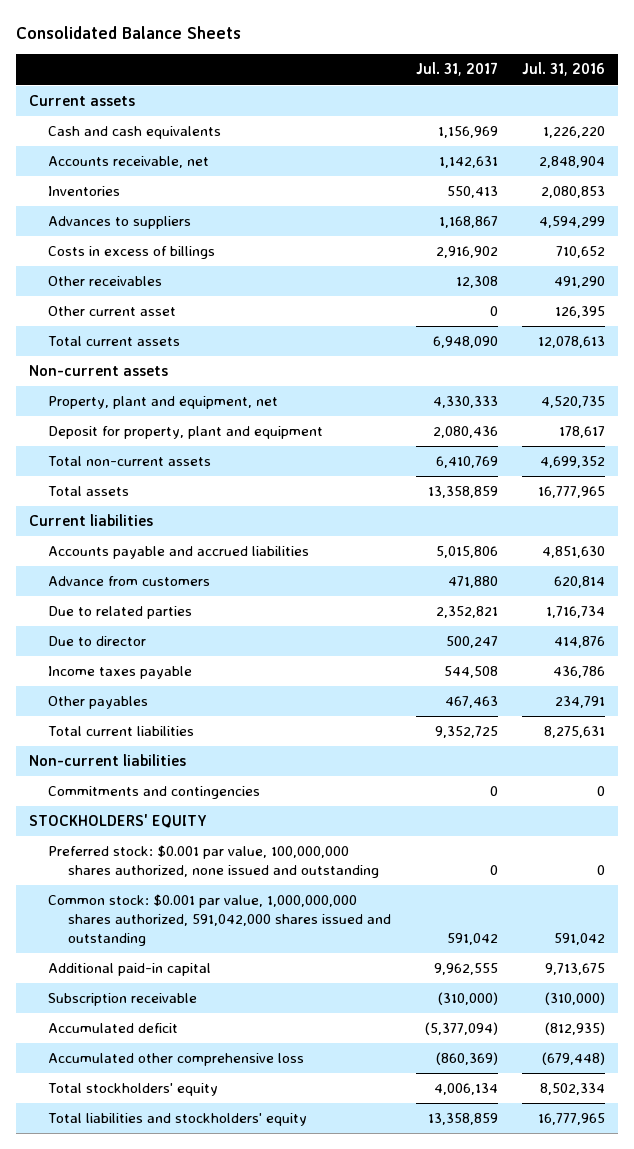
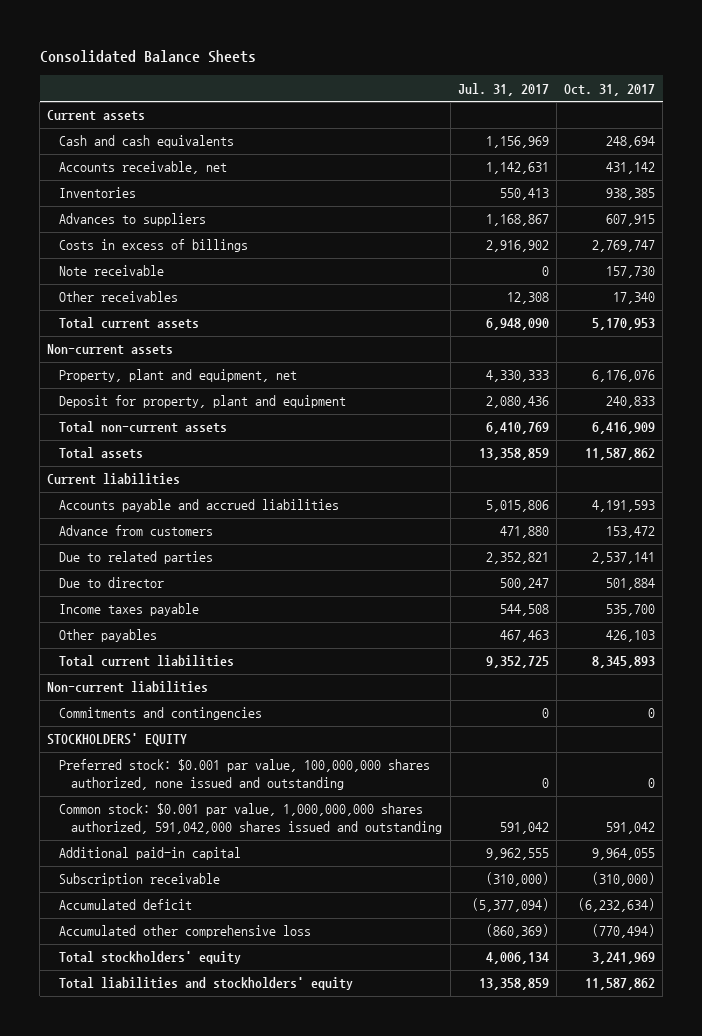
[522,62,606,77] Jul. 31, 2016 -> none
none -> [564,83,656,96] Oct. 31, 2017
none -> [59,265,165,277] Note receivable
[48,306,177,317] Other current asset -> none

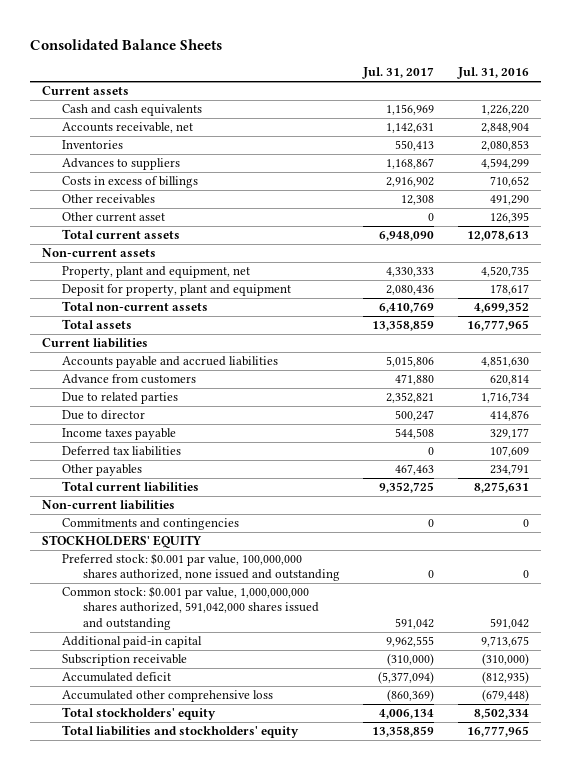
[564,83,656,96] Oct. 31, 2017 -> none
none -> [457,67,530,80] Jul. 31, 2016
[59,265,165,277] Note receivable -> none
none -> [62,212,166,223] Other current asset
none -> [62,446,182,457] Deferred tax liabilities

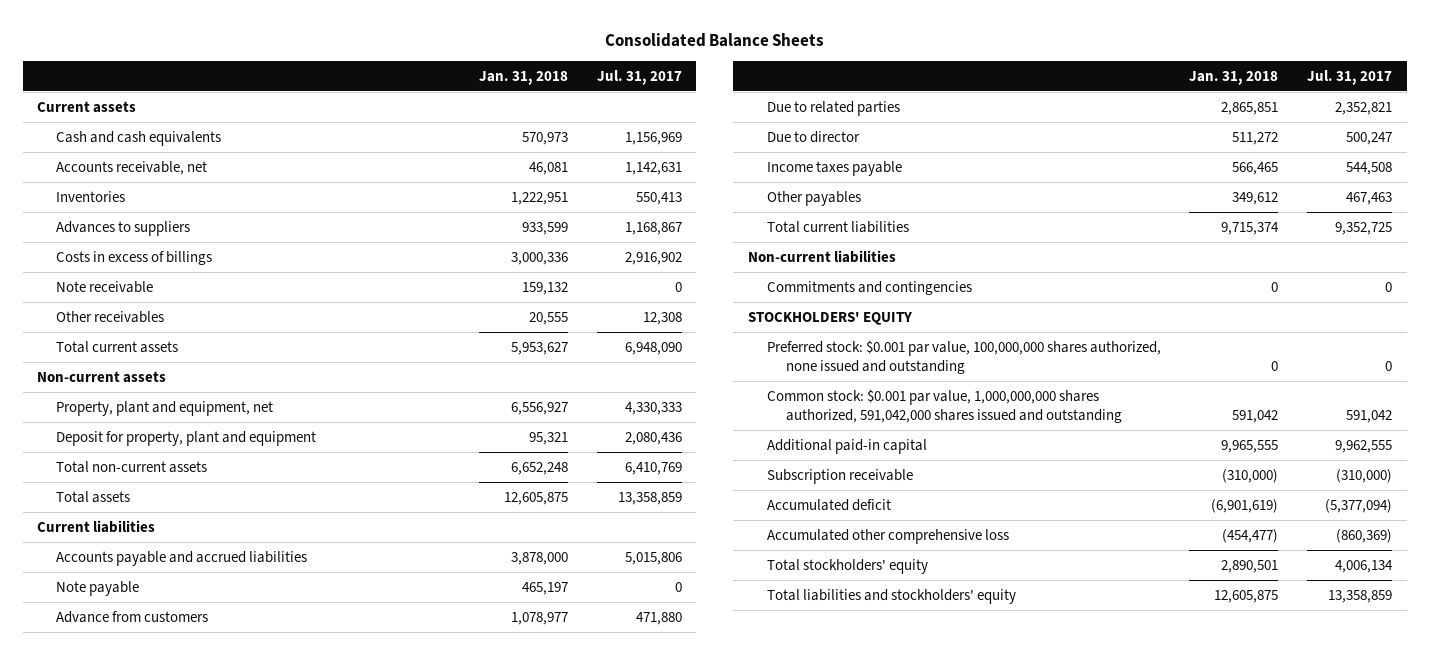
[457,67,530,80] Jul. 31, 2016 -> none
none -> [478,70,568,85] Jan. 31, 2018
none -> [56,281,154,294] Note receivable
[62,212,166,223] Other current asset -> none
none -> [56,581,140,597] Note payable
[62,446,182,457] Deferred tax liabilities -> none

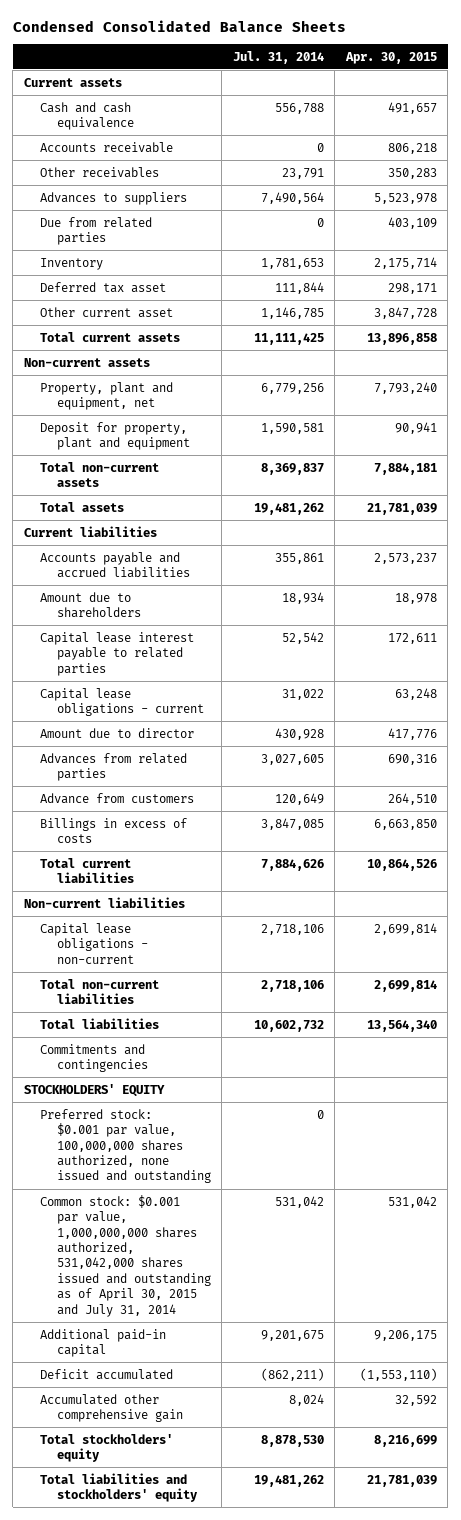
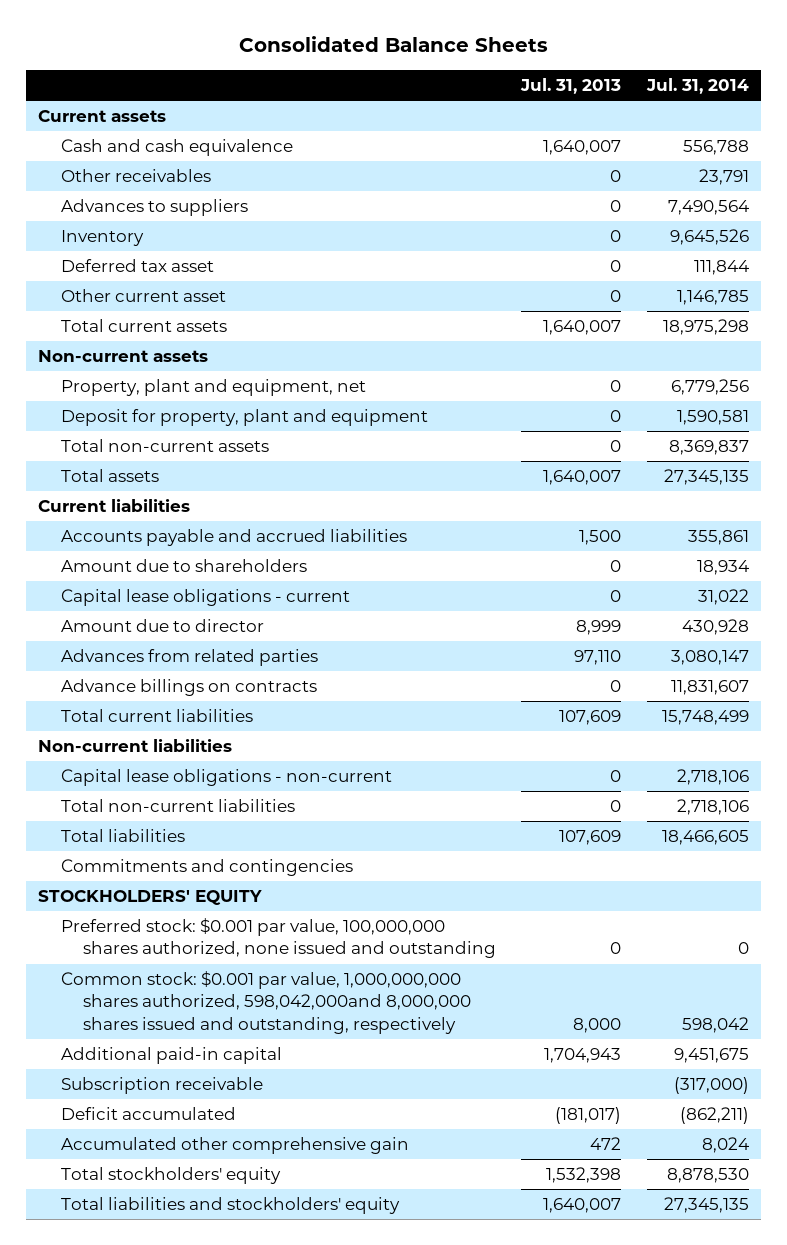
[12,19,346,32] Condensed Consolidated Balance Sheets -> [238,36,548,53] Consolidated Balance Sheets
[344,51,437,64] Apr. 30, 2015 -> none
none -> [520,77,622,94] Jul. 31, 2013
[40,141,174,153] Accounts receivable -> none
[40,216,153,246] Due from related parties -> none
[260,257,324,269] 1,781,653 -> [669,229,749,246] 9,645,526
[253,332,324,345] 11,111,425 -> [662,319,749,336] 18,975,298
[253,502,324,515] 19,481,262 -> [663,469,749,486] 27,345,135
[40,631,195,676] Capital lease interest payable to related parties -> none
[40,792,195,804] Advance from customers -> none
[40,817,188,844] Billings in excess of costs -> none
[260,753,324,765] 3,027,605 -> [670,650,749,666] 3,080,147
none -> [60,679,317,697] Advance billings on contracts
[260,858,324,871] 7,884,626 -> [661,710,749,726] 15,748,499
[253,1019,324,1032] 10,602,732 -> [661,830,749,846] 18,466,605
[40,1194,211,1317] Common stock: $0.001 par value, 1,000,000,000 shares authorized, 531,042,000 shares issued and outstanding as of April 30, 2015 and July 31, 2014 -> [60,971,472,1034] Common stock: $0.001 par value, 1,000,000,000 shares authorized, 598,042,000and 8,000,000 shares issued and outstanding, respectively
[274,1195,324,1208] 531,042 -> [681,1016,749,1033] 598,042
[260,1329,324,1341] 9,201,675 -> [673,1048,749,1064] 9,451,675
none -> [60,1077,263,1095] Subscription receivable
[253,1474,324,1487] 19,481,262 -> [663,1197,749,1214] 27,345,135

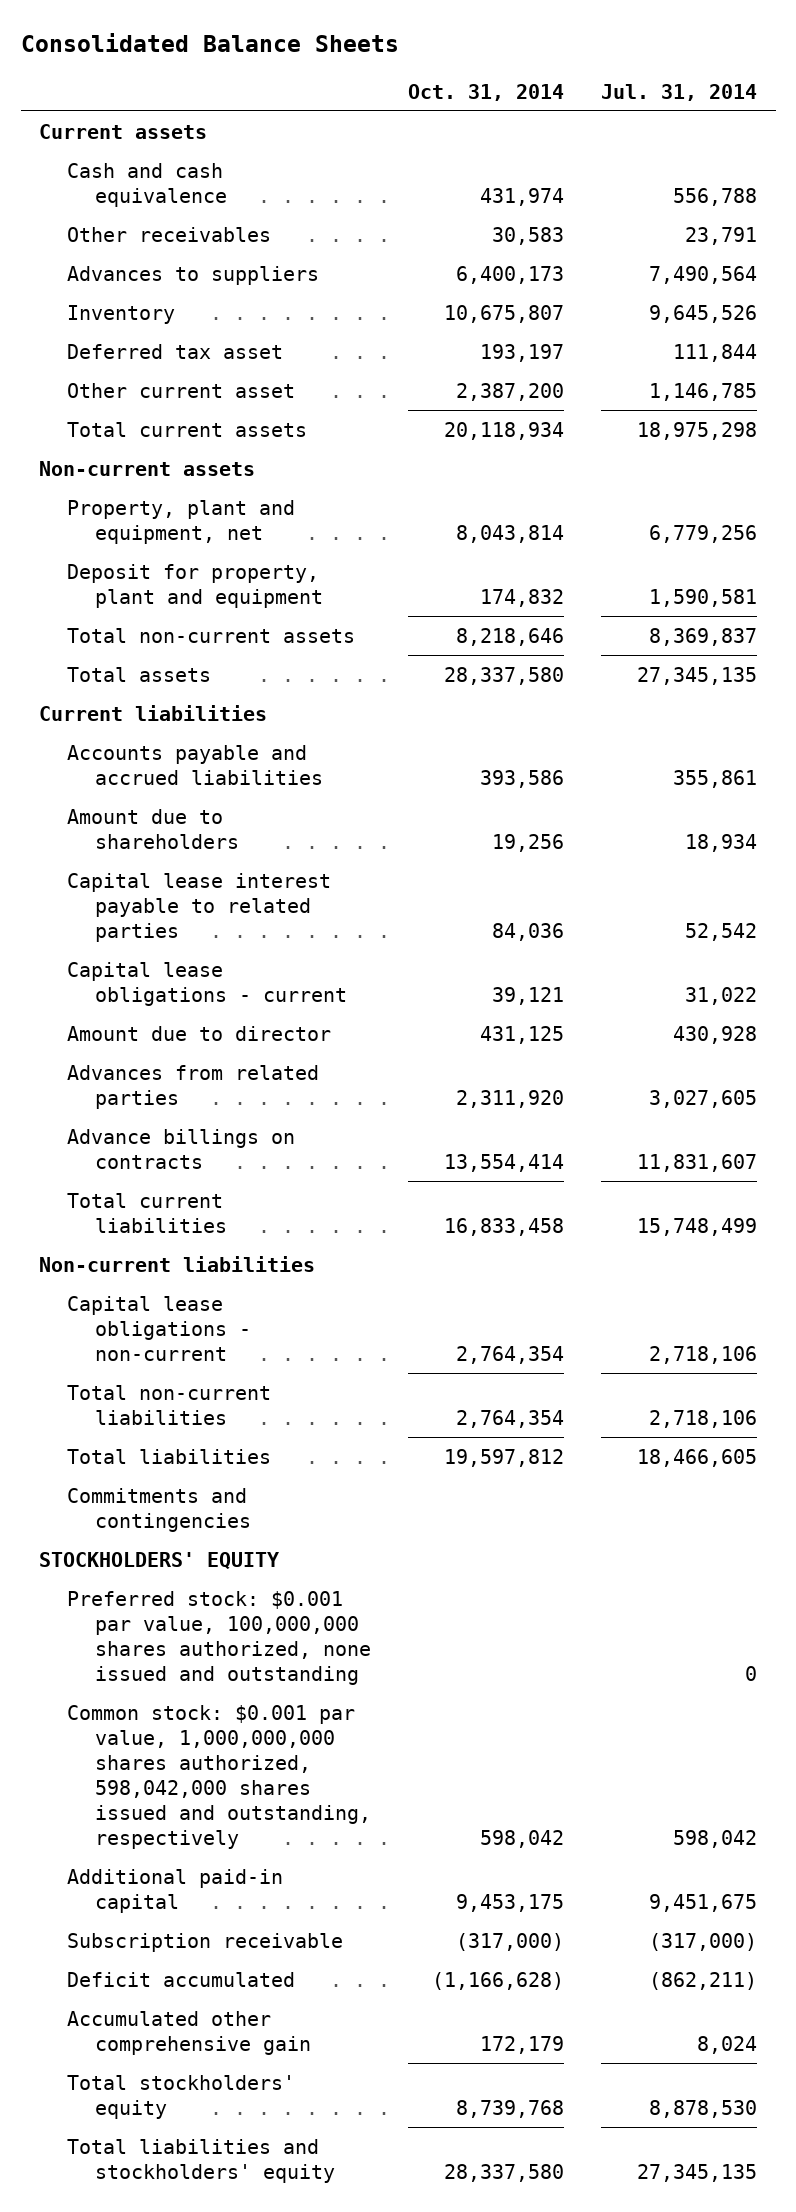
[520,77,622,94] Jul. 31, 2013 -> none
none -> [408,83,565,101] Oct. 31, 2014
none -> [67,872,332,942] Capital lease interest payable to related parties
[670,650,749,666] 3,080,147 -> [649,1089,758,1108] 3,027,605
[60,971,472,1034] Common stock: $0.001 par value, 1,000,000,000 shares authorized, 598,042,000and 8,000,000 shares issued and outstanding, respectively -> [67,1704,372,1850] Common stock: $0.001 par value, 1,000,000,000 shares authorized, 598,042,000 shares issued and outstanding, respectively

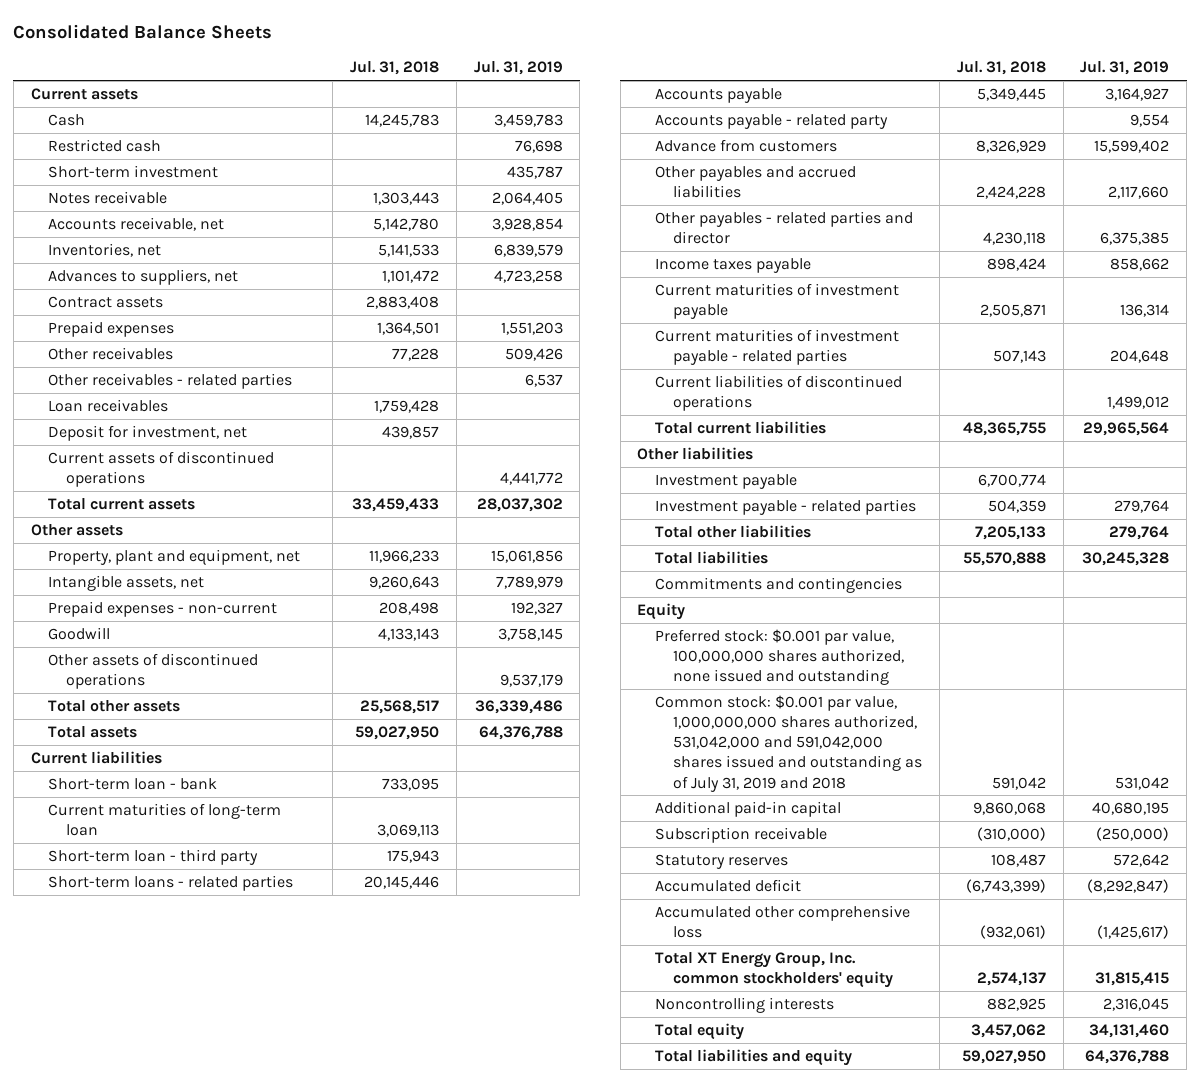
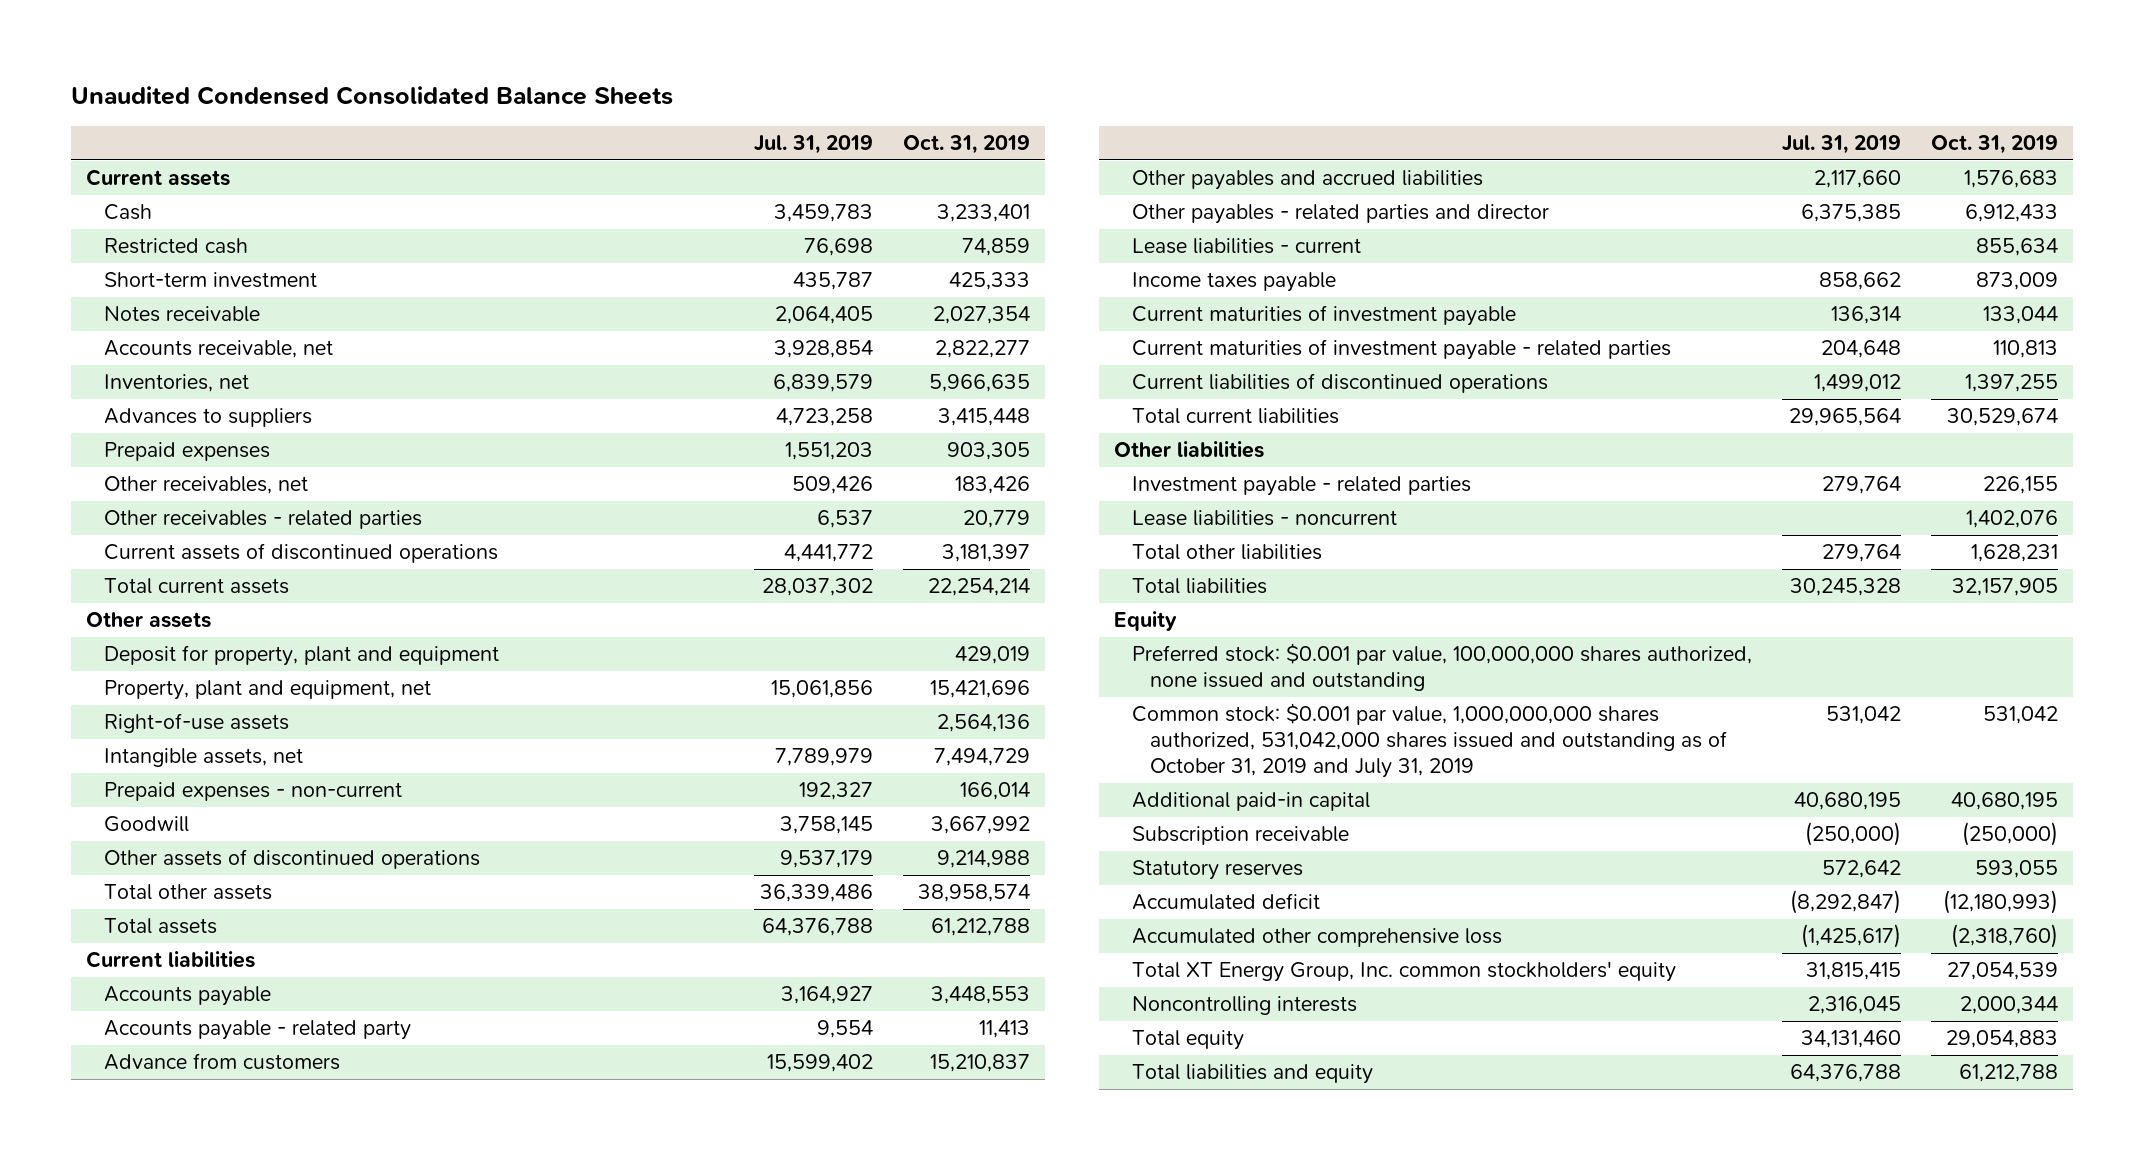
[13,24,273,40] Consolidated Balance Sheets -> [70,86,673,106] Unaudited Condensed Consolidated Balance Sheets
[349,61,439,76] Jul. 31, 2018 -> none
none -> [902,135,1030,155] Oct. 31, 2019
[48,296,164,309] Contract assets -> none
[48,269,239,286] Advances to suppliers, net -> [103,408,312,428] Advances to suppliers
[48,347,174,361] Other receivables -> [103,476,308,495] Other receivables, net
[48,399,169,413] Loan receivables -> none
[48,425,248,442] Deposit for investment, net -> none
none -> [103,645,499,667] Deposit for property, plant and equipment
none -> [103,713,289,734] Right-of-use assets
[48,778,218,791] Short-term loan - bank -> none
[48,803,282,837] Current maturities of long-term loan -> none
[48,849,259,866] Short-term loan - third party -> none
[48,875,294,892] Short-term loans - related parties -> none
none -> [1131,238,1361,255] Lease liabilities - current
[655,474,798,490] Investment payable -> none
none -> [1131,510,1397,527] Lease liabilities - noncurrent
[655,577,903,594] Commitments and contingencies -> none
[655,695,923,792] Common stock: $0.001 par value, 1,000,000,000 shares authorized, 531,042,000 and 591,042,000 shares issued and outstanding as of July 31, 2019 and 2018 -> [1131,703,1727,779] Common stock: $0.001 par value, 1,000,000,000 shares authorized, 531,042,000 shares issued and outstanding as of October 31, 2019 and July 31, 2019

